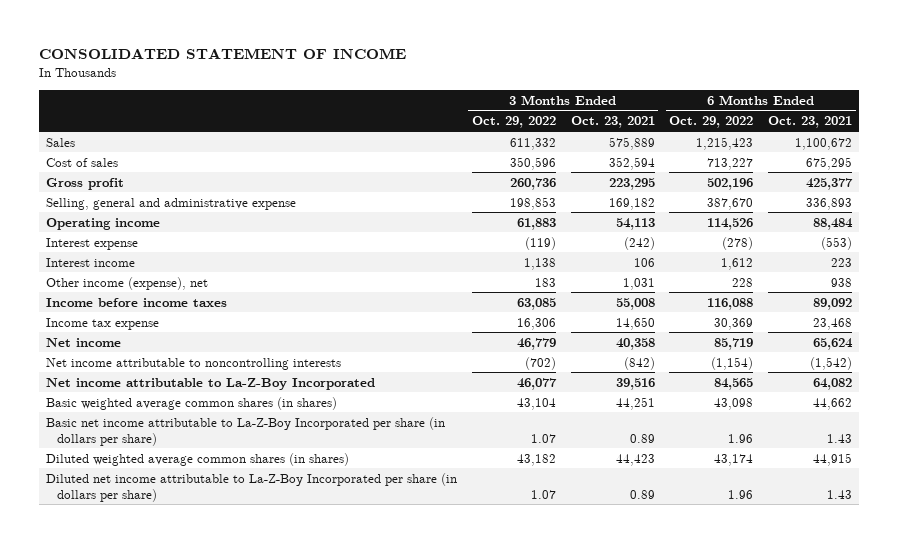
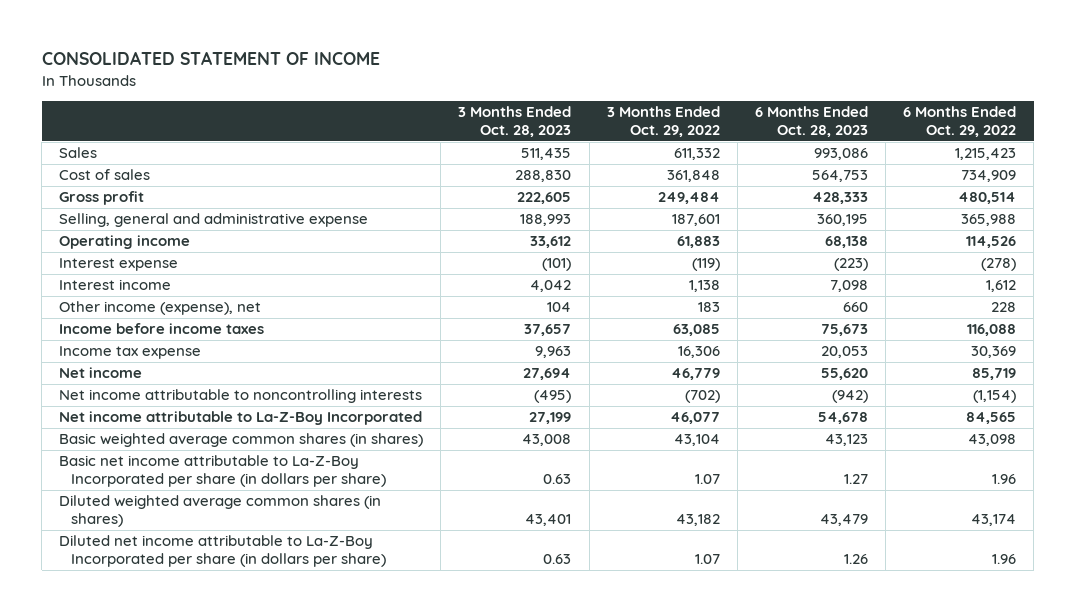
[570,116,655,129] Oct. 23, 2021 -> none
[768,116,853,129] Oct. 23, 2021 -> none
none -> [458,106,572,138] 3 Months Ended Oct. 28, 2023
none -> [754,106,868,138] 6 Months Ended Oct. 28, 2023
[509,156,556,170] 350,596 -> [666,170,720,183] 361,848
[707,157,754,170] 713,227 -> [960,170,1016,183] 734,909
[509,177,556,190] 260,736 -> [657,192,720,205] 249,484
[707,177,754,190] 502,196 -> [957,192,1016,205] 480,514
[509,196,556,210] 198,853 -> [671,214,720,227] 187,601
[707,197,754,210] 387,670 -> [960,214,1016,227] 365,988

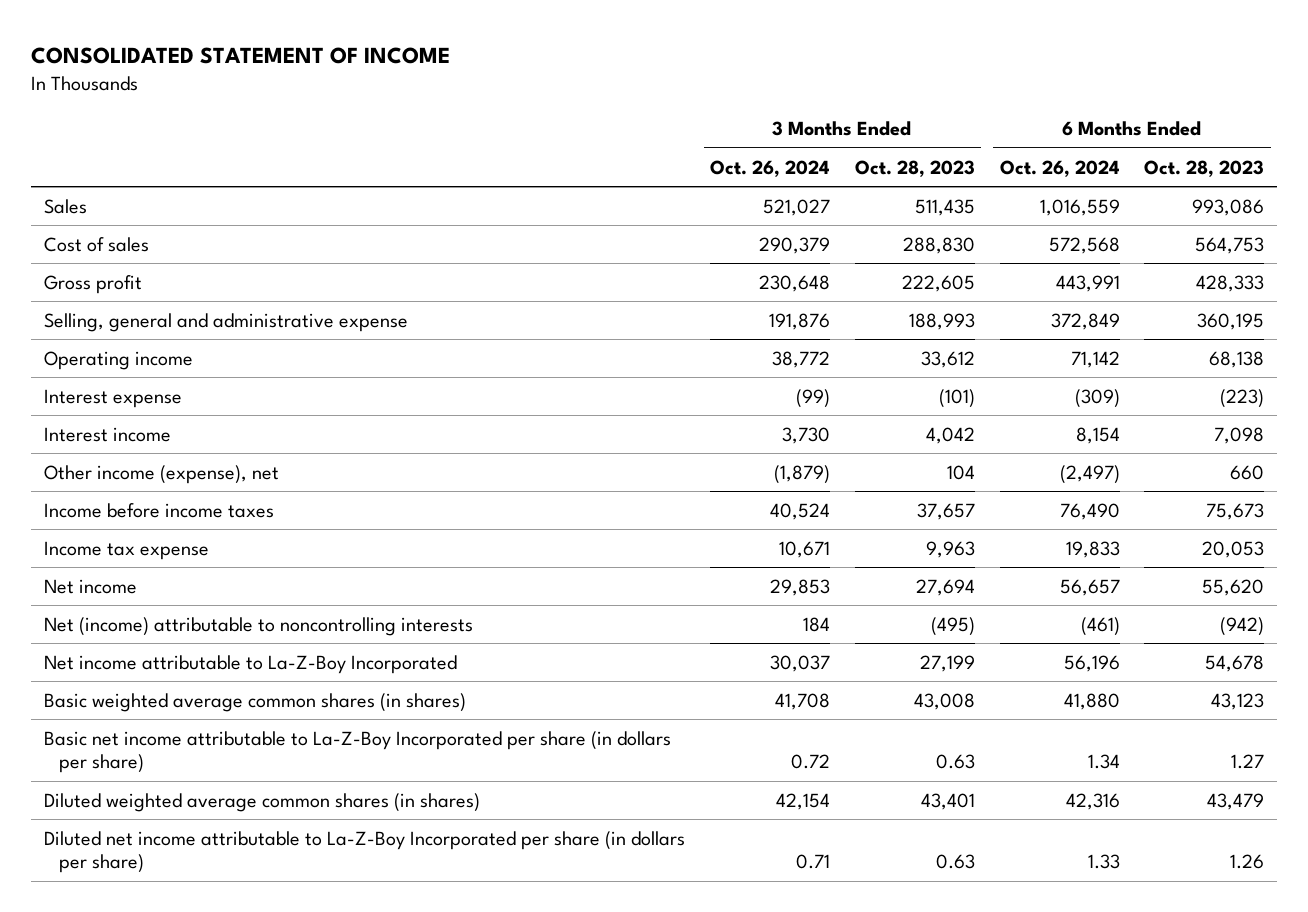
[606,106,720,138] 3 Months Ended Oct. 29, 2022 -> none
[902,106,1016,138] 6 Months Ended Oct. 29, 2022 -> none
none -> [709,159,830,177] Oct. 26, 2024
none -> [999,159,1120,177] Oct. 26, 2024
[59,389,423,404] Net income attributable to noncontrolling interests -> [43,616,473,636] Net (income) attributable to noncontrolling interests

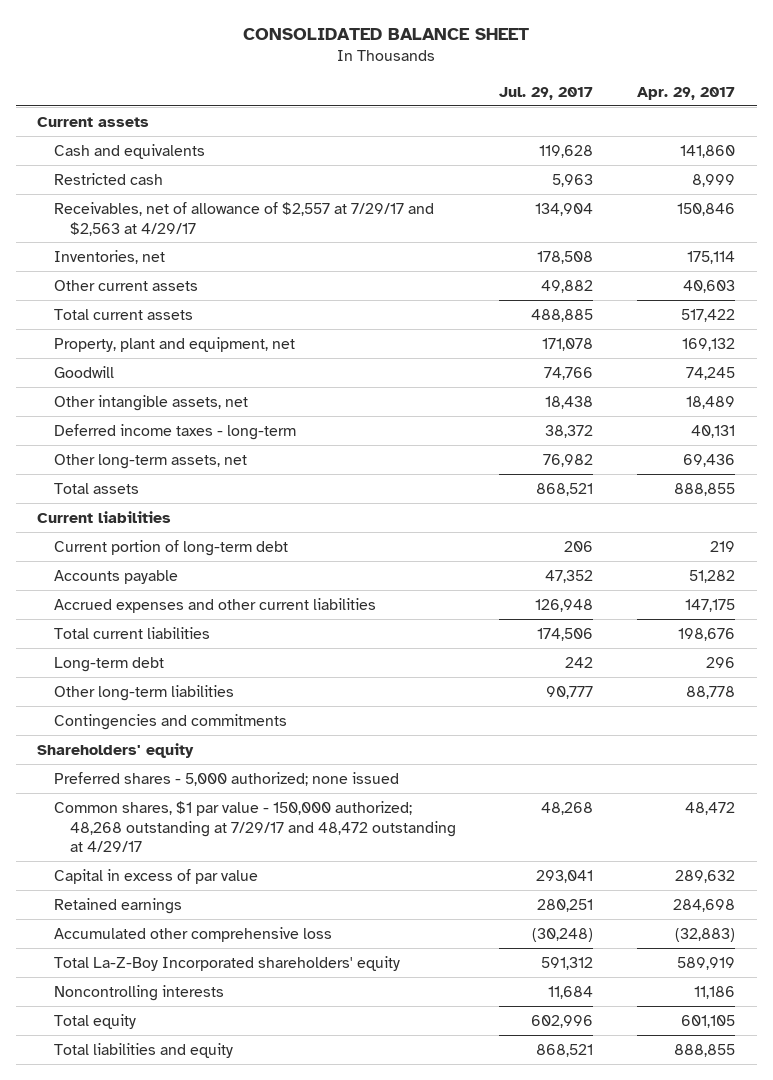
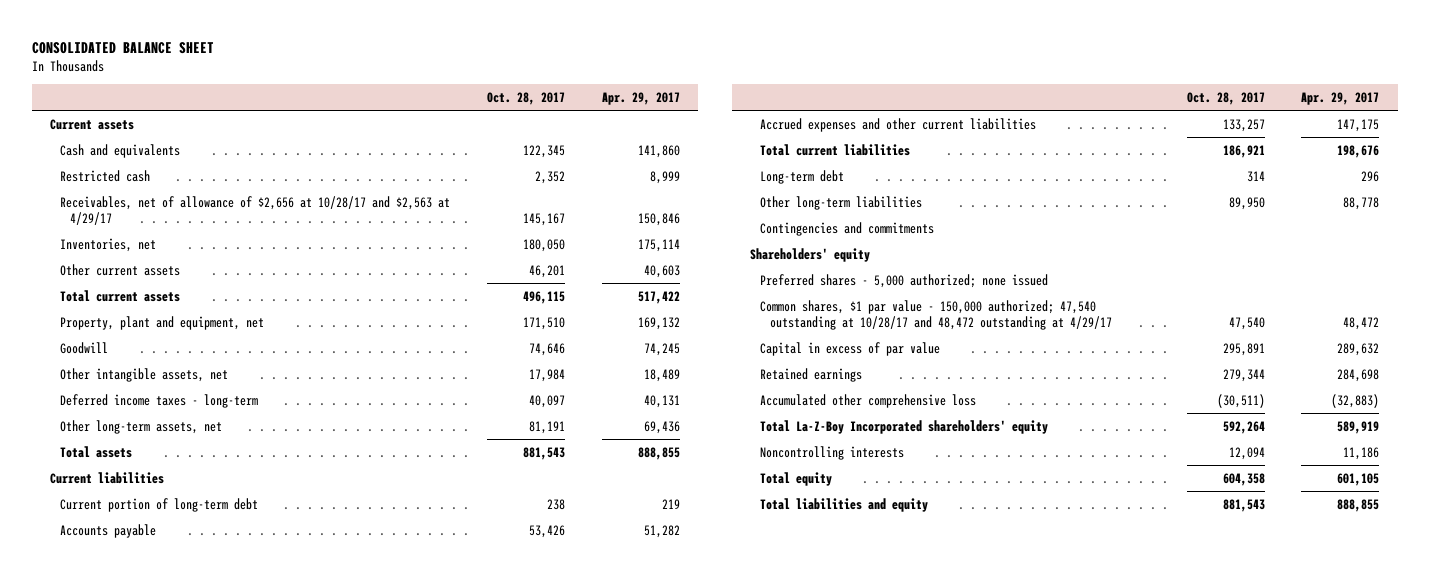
[499,86,594,100] Jul. 29, 2017 -> none
none -> [487,91,566,105] Oct. 28, 2017
[53,201,434,236] Receivables, net of allowance of $2,557 at 7/29/17 and $2,563 at 4/29/17 -> [60,195,451,226] Receivables, net of allowance of $2,656 at 10/28/17 and $2,563 at 4/29/17
[53,800,456,853] Common shares, $1 par value - 150,000 authorized; 48,268 outstanding at 7/29/17 and 48,472 outstanding at 4/29/17 -> [759,299,1112,331] Common shares, $1 par value - 150,000 authorized; 47,540 outstanding at 10/28/17 and 48,472 outstanding at 4/29/17

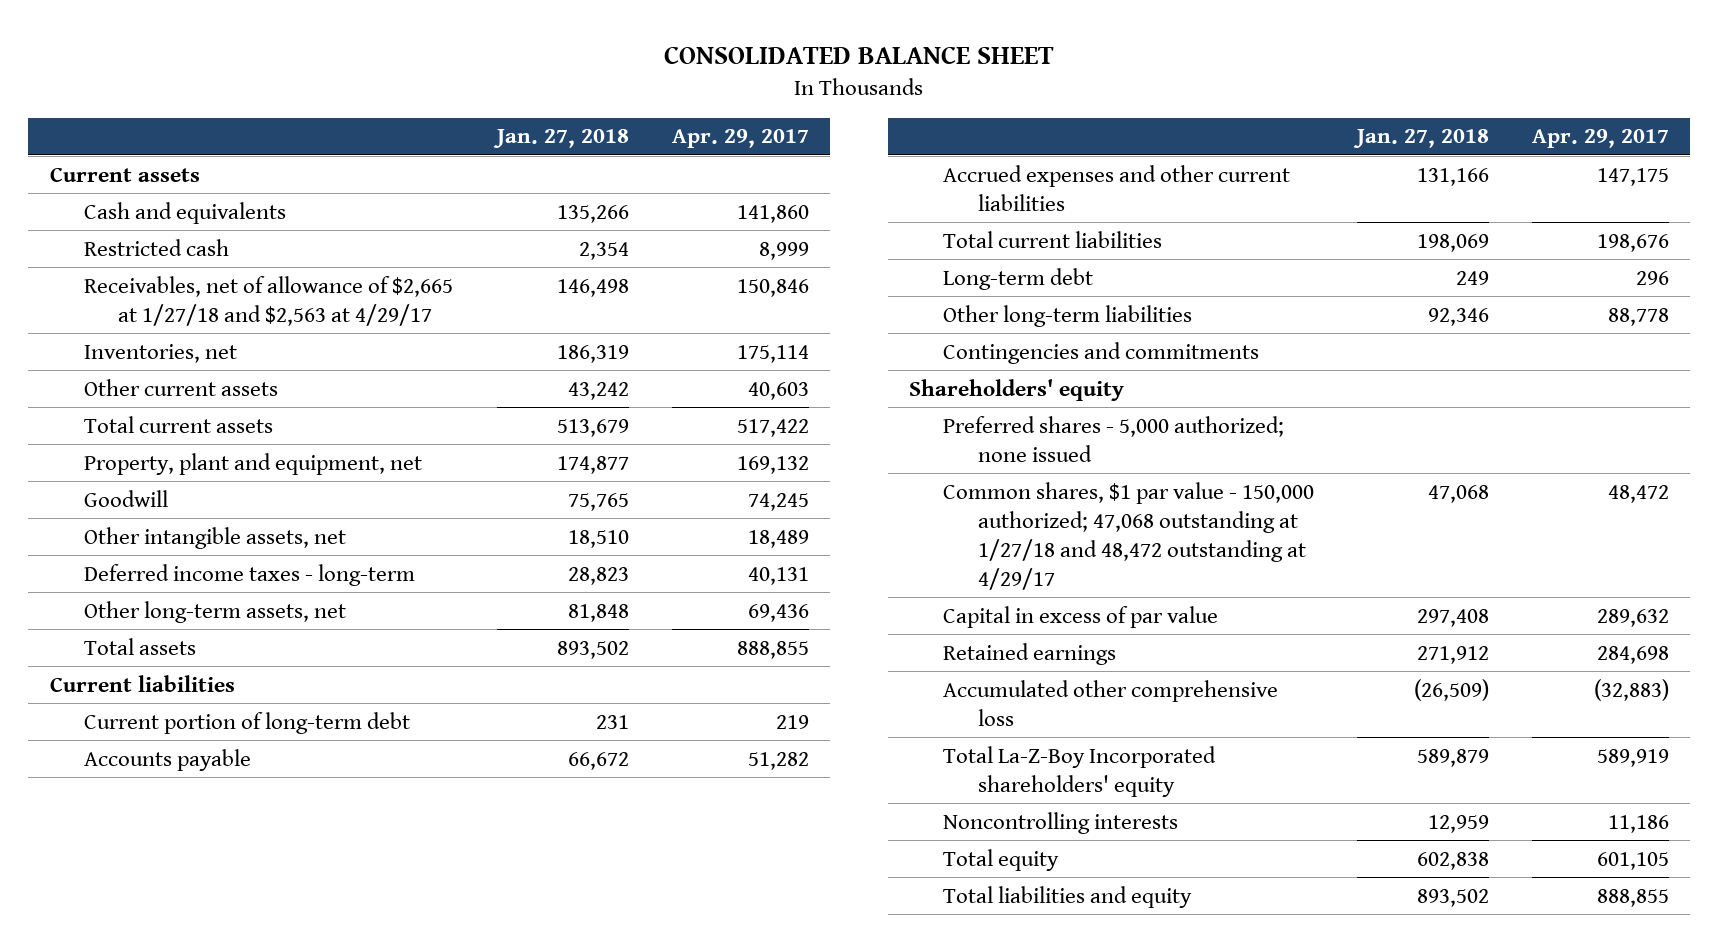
[487,91,566,105] Oct. 28, 2017 -> none
none -> [493,129,630,149] Jan. 27, 2018
[60,195,451,226] Receivables, net of allowance of $2,656 at 10/28/17 and $2,563 at 4/29/17 -> [83,275,453,326] Receivables, net of allowance of $2,665 at 1/27/18 and $2,563 at 4/29/17
[759,299,1112,331] Common shares, $1 par value - 150,000 authorized; 47,540 outstanding at 10/28/17 and 48,472 outstanding at 4/29/17 -> [943,481,1315,591] Common shares, $1 par value - 150,000 authorized; 47,068 outstanding at 1/27/18 and 48,472 outstanding at 4/29/17

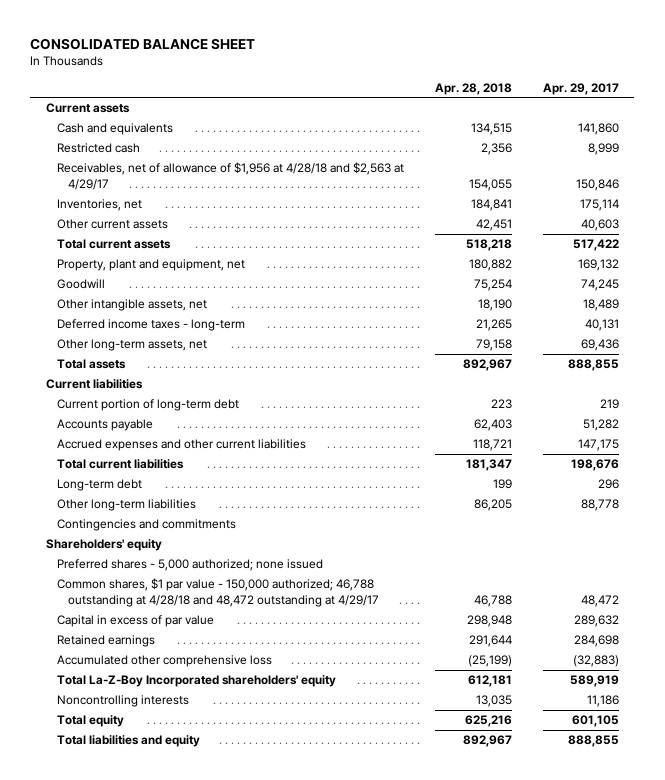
[493,129,630,149] Jan. 27, 2018 -> none
none -> [434,82,512,95] Apr. 28, 2018
[83,275,453,326] Receivables, net of allowance of $2,665 at 1/27/18 and $2,563 at 4/29/17 -> [57,162,405,190] Receivables, net of allowance of $1,956 at 4/28/18 and $2,563 at 4/29/17
[943,481,1315,591] Common shares, $1 par value - 150,000 authorized; 47,068 outstanding at 1/27/18 and 48,472 outstanding at 4/29/17 -> [57,578,380,607] Common shares, $1 par value - 150,000 authorized; 46,788 outstanding at 4/28/18 and 48,472 outstanding at 4/29/17

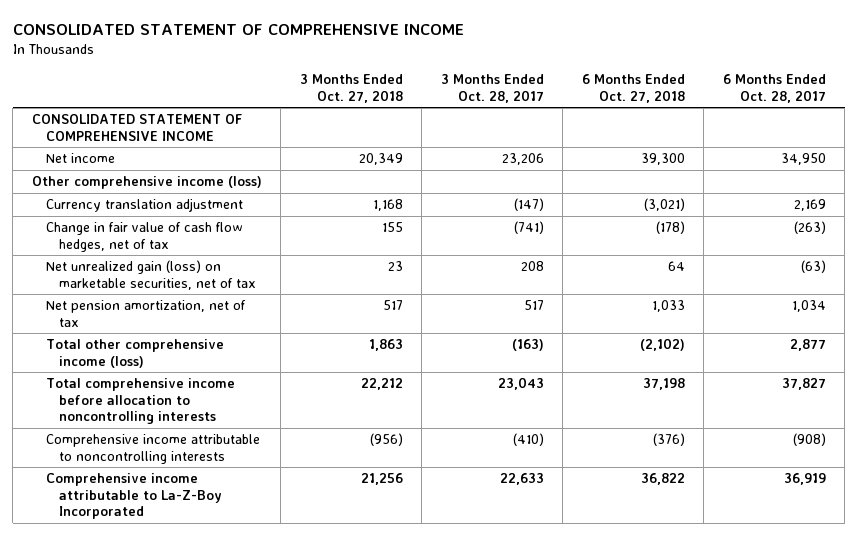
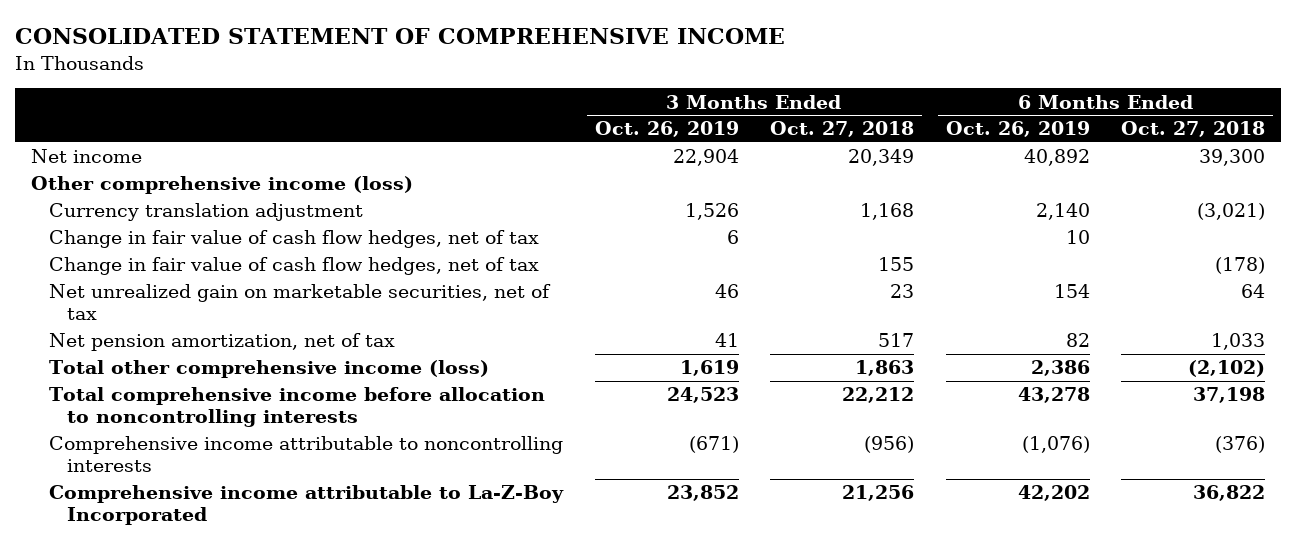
[440,74,544,103] 3 Months Ended Oct. 28, 2017 -> none
[722,74,826,103] 6 Months Ended Oct. 28, 2017 -> none
none -> [594,121,739,138] Oct. 26, 2019
none -> [945,121,1090,138] Oct. 26, 2019
[31,114,242,141] CONSOLIDATED STATEMENT OF COMPREHENSIVE INCOME -> none
none -> [48,230,539,249] Change in fair value of cash flow hedges, net of tax
[45,260,257,290] Net unrealized gain (loss) on marketable securities, net of tax -> [48,284,551,321] Net unrealized gain on marketable securities, net of tax

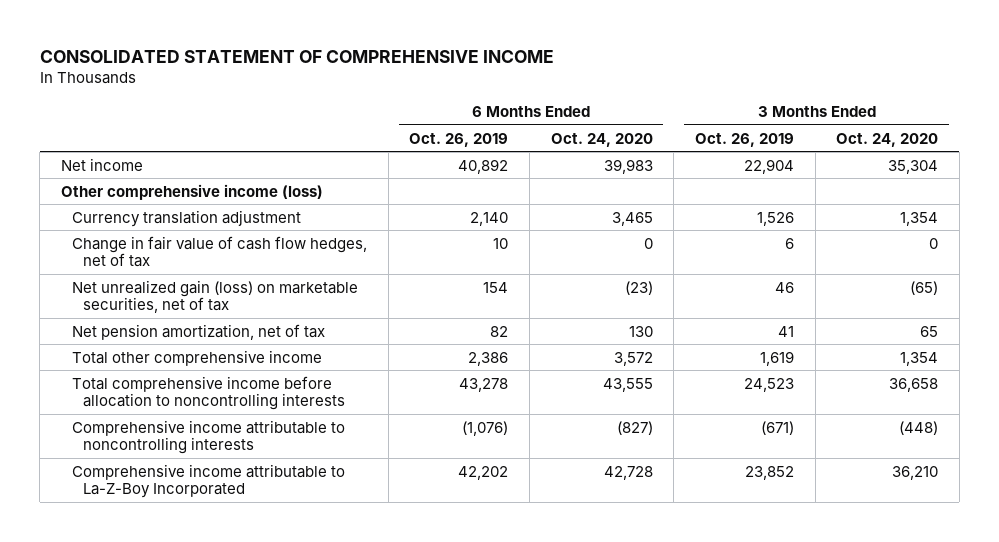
[770,121,915,138] Oct. 27, 2018 -> none
[1121,121,1266,138] Oct. 27, 2018 -> none
none -> [550,132,653,147] Oct. 24, 2020
none -> [836,132,939,147] Oct. 24, 2020
[48,257,539,276] Change in fair value of cash flow hedges, net of tax -> none
[48,284,551,321] Net unrealized gain on marketable securities, net of tax -> [71,279,358,314] Net unrealized gain (loss) on marketable securities, net of tax
[48,360,489,379] Total other comprehensive income (loss) -> [71,349,322,366] Total other comprehensive income

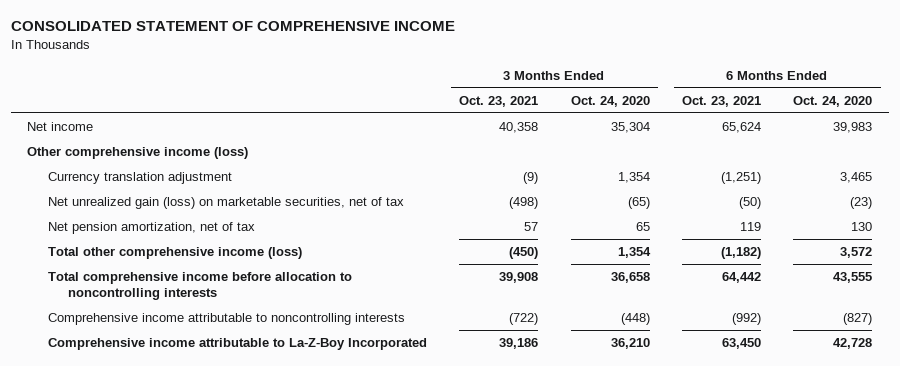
[409,132,509,147] Oct. 26, 2019 -> none
[694,132,794,147] Oct. 26, 2019 -> none
none -> [459,95,539,107] Oct. 23, 2021
none -> [682,95,762,107] Oct. 23, 2021
[71,235,367,268] Change in fair value of cash flow hedges, net of tax -> none
[71,349,322,366] Total other comprehensive income -> [47,247,302,260] Total other comprehensive income (loss)

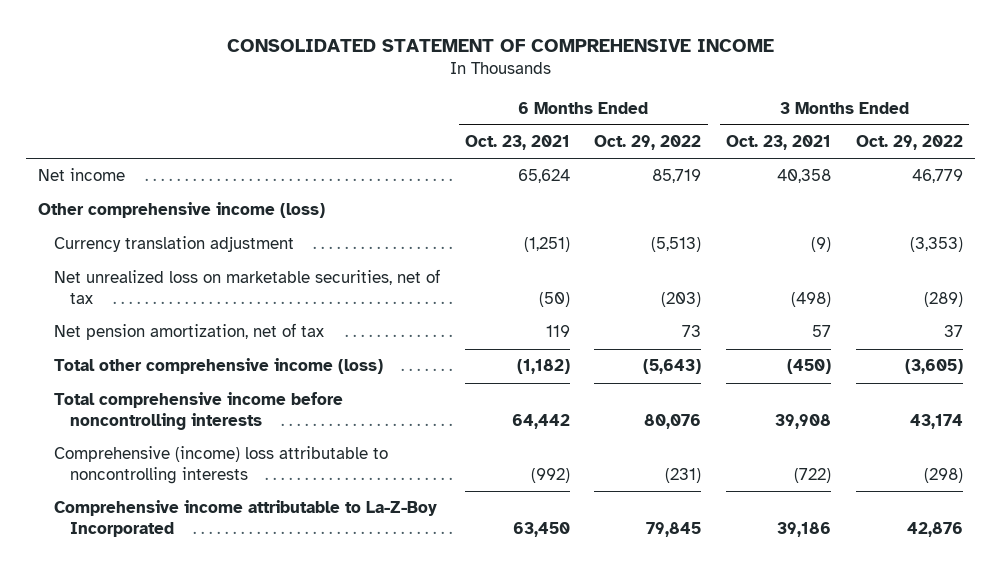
[570,95,650,107] Oct. 24, 2020 -> none
[793,95,873,107] Oct. 24, 2020 -> none
none -> [594,135,702,151] Oct. 29, 2022
none -> [856,135,964,151] Oct. 29, 2022
[47,197,404,210] Net unrealized gain (loss) on marketable securities, net of tax -> [53,269,440,305] Net unrealized loss on marketable securities, net of tax
[47,272,352,300] Total comprehensive income before allocation to noncontrolling interests -> [53,392,343,431] Total comprehensive income before noncontrolling interests
[47,313,405,326] Comprehensive income attributable to noncontrolling interests -> [53,446,388,485] Comprehensive (income) loss attributable to noncontrolling interests

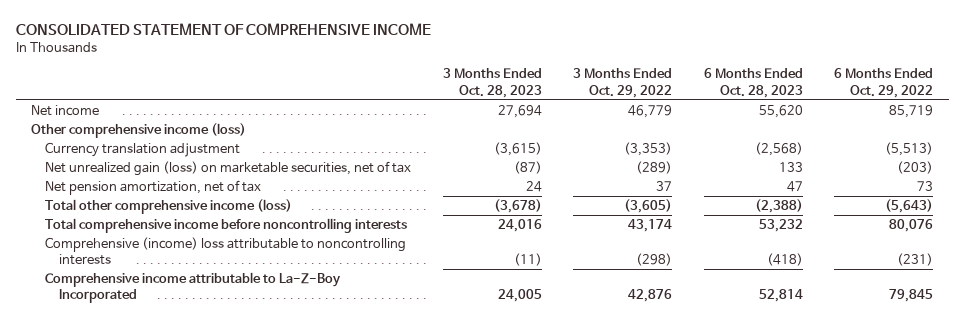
[464,135,570,151] Oct. 23, 2021 -> none
[726,135,832,151] Oct. 23, 2021 -> none
none -> [442,68,542,98] 3 Months Ended Oct. 28, 2023
none -> [703,68,803,98] 6 Months Ended Oct. 28, 2023
[53,269,440,305] Net unrealized loss on marketable securities, net of tax -> [45,161,412,177] Net unrealized gain (loss) on marketable securities, net of tax

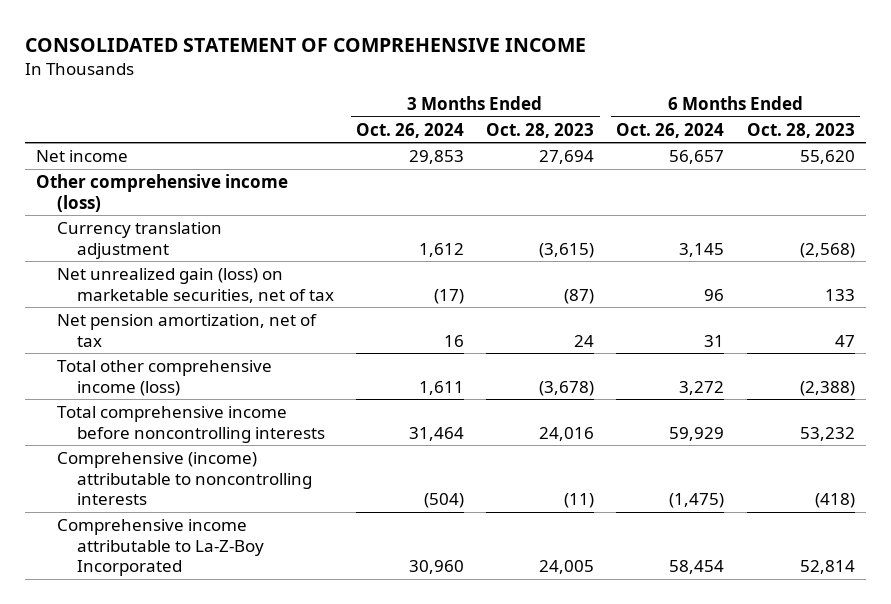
[573,68,673,98] 3 Months Ended Oct. 29, 2022 -> none
[834,68,934,98] 6 Months Ended Oct. 29, 2022 -> none
none -> [356,122,465,138] Oct. 26, 2024
none -> [616,122,725,138] Oct. 26, 2024
[45,237,407,266] Comprehensive (income) loss attributable to noncontrolling interests -> [56,451,313,506] Comprehensive (income) attributable to noncontrolling interests

